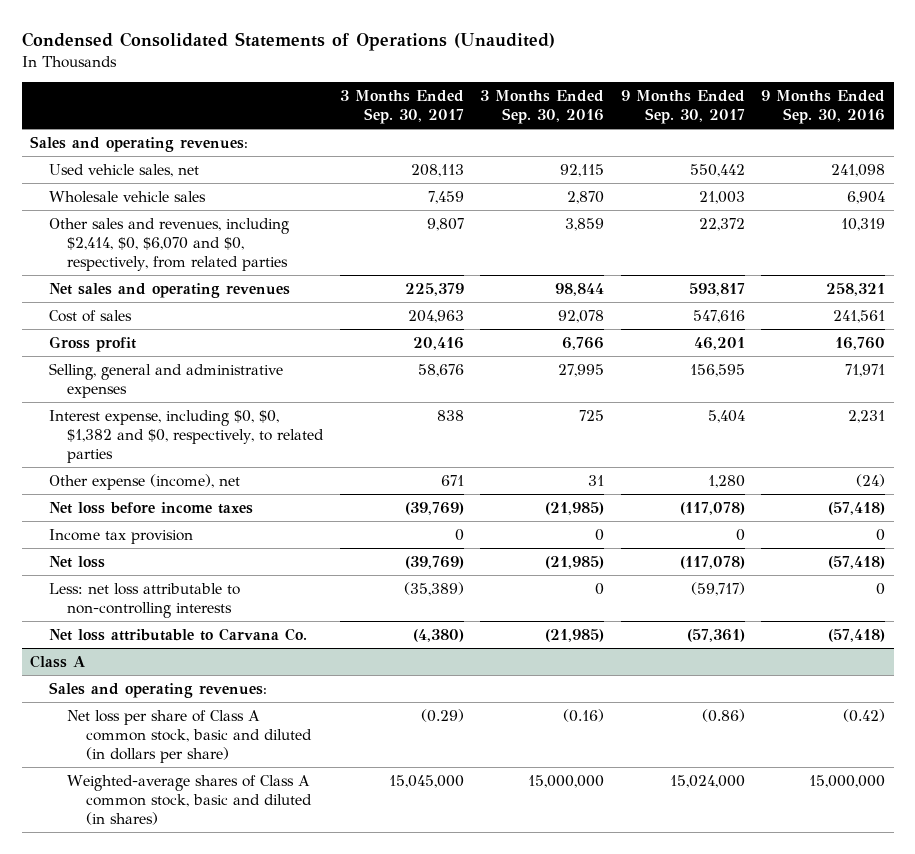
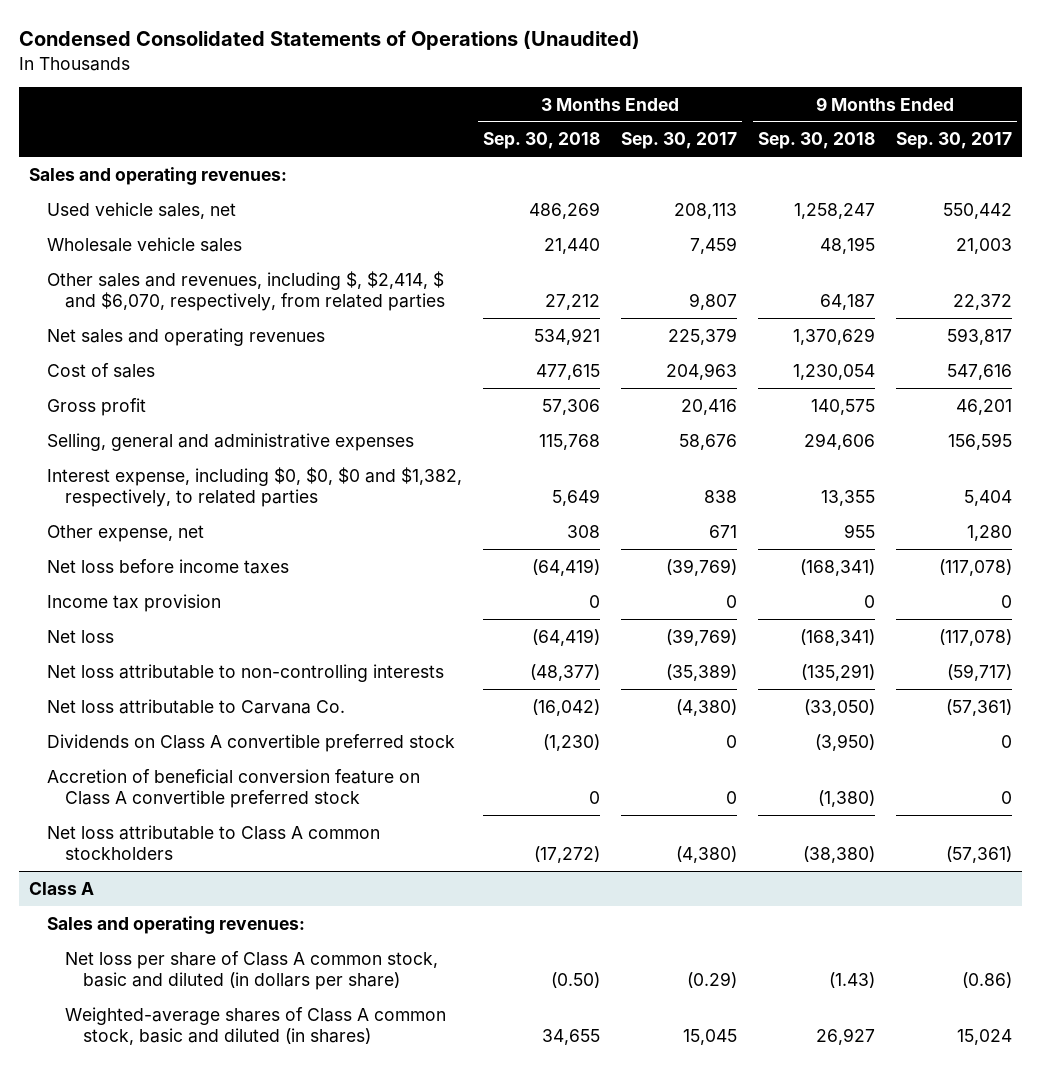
[480,89,605,125] 3 Months Ended Sep. 30, 2016 -> none
[761,89,886,125] 9 Months Ended Sep. 30, 2016 -> none
none -> [483,132,601,150] Sep. 30, 2018
none -> [758,132,876,150] Sep. 30, 2018
[48,217,289,272] Other sales and revenues, including $2,414, $0, $6,070 and $0, respectively, from related parties -> [47,270,446,312] Other sales and revenues, including $, $2,414, $ and $6,070, respectively, from related parties
[48,409,325,464] Interest expense, including $0, $0, $1,382 and $0, respectively, to related parties -> [47,466,463,508] Interest expense, including $0, $0, $0 and $1,382, respectively, to related parties
[48,473,240,490] Other expense (income), net -> [47,524,205,542] Other expense, net
[48,582,240,619] Less: net loss attributable to non-controlling interests -> [47,663,445,682] Net loss attributable to non-controlling interests
none -> [47,733,456,752] Dividends on Class A convertible preferred stock
none -> [47,768,421,809] Accretion of beneficial conversion feature on Class A convertible preferred stock
none -> [47,824,381,861] Net loss attributable to Class A common stockholders
[388,774,464,788] 15,045,000 -> [683,1029,738,1046] 15,045
[669,774,745,788] 15,024,000 -> [956,1029,1012,1046] 15,024

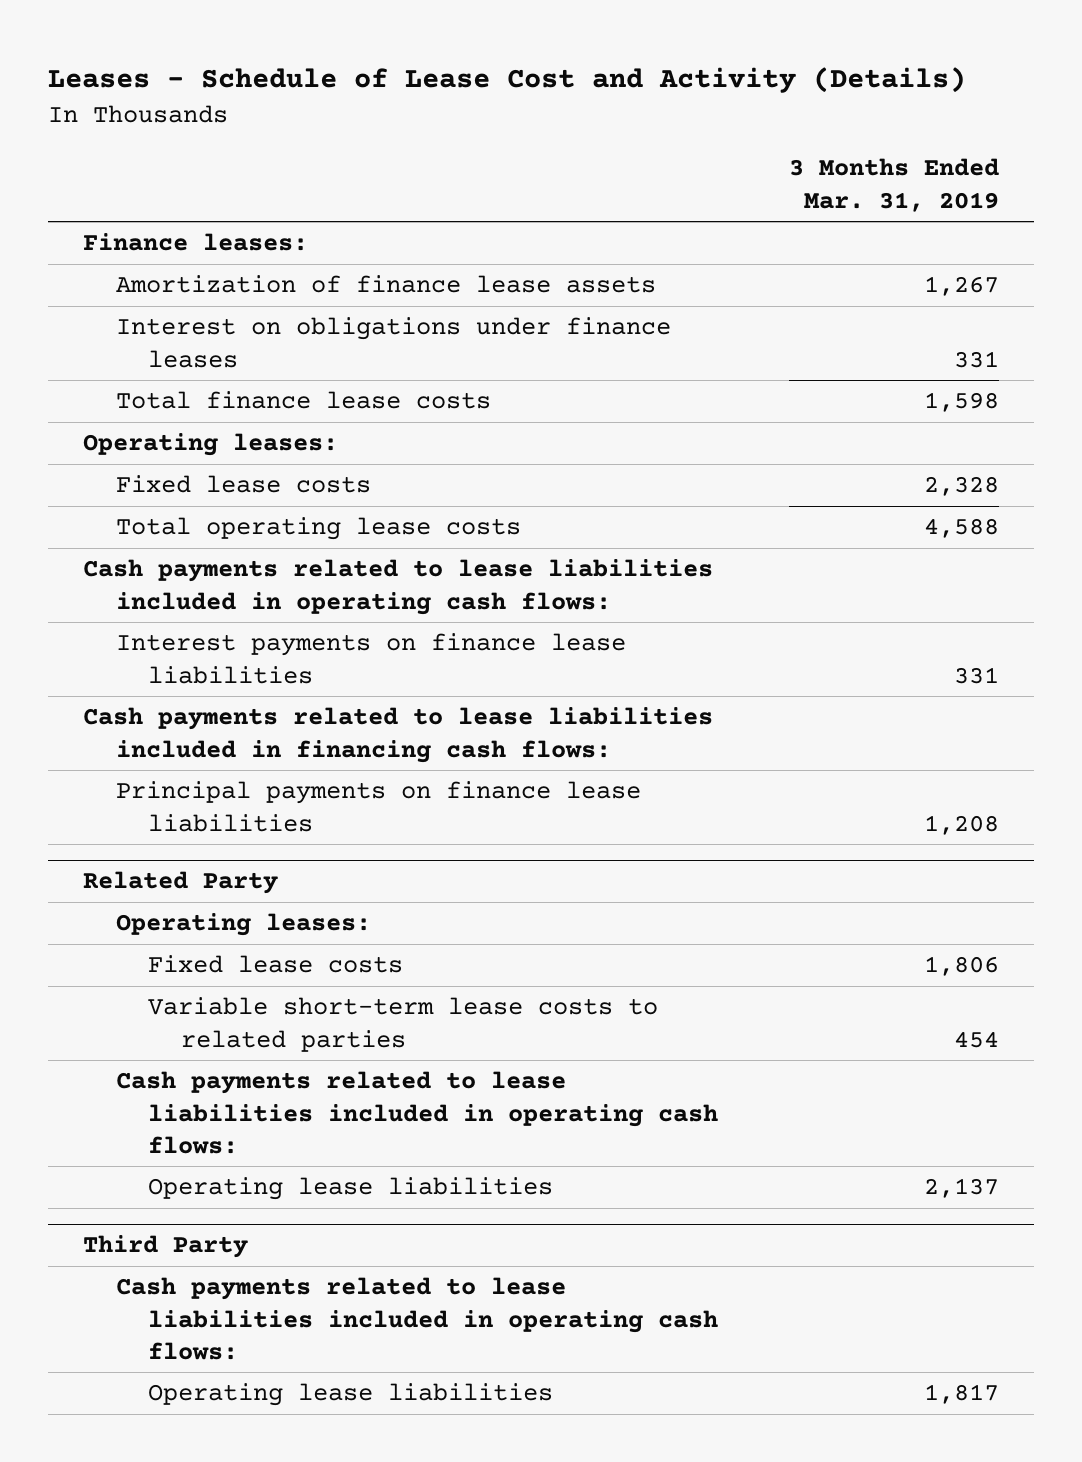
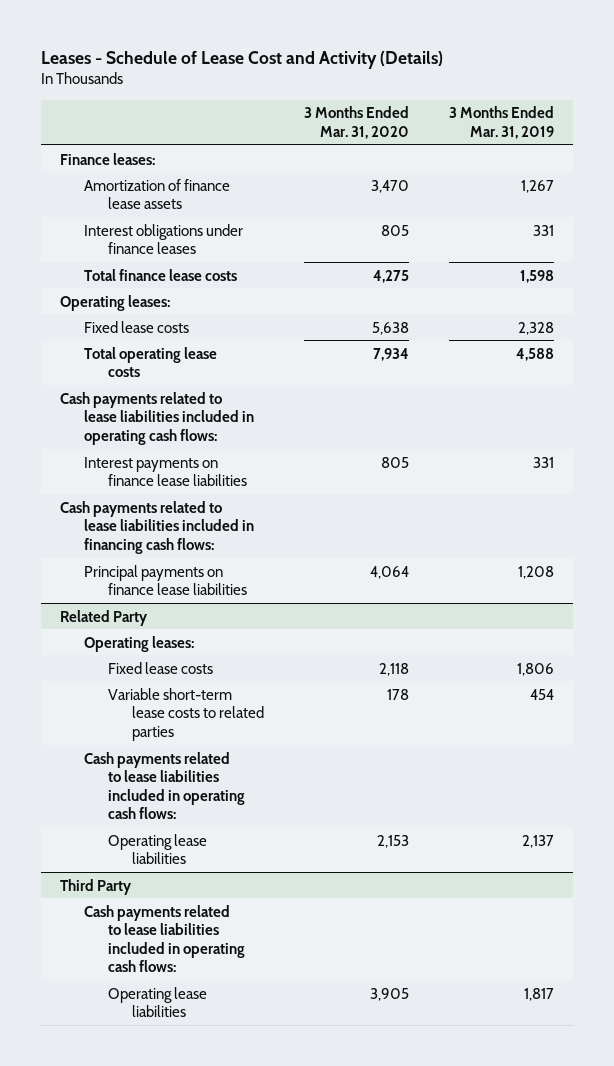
none -> [304,106,410,139] 3 Months Ended Mar. 31, 2020
[115,317,671,368] Interest on obligations under finance leases -> [84,223,244,255] Interest obligations under finance leases

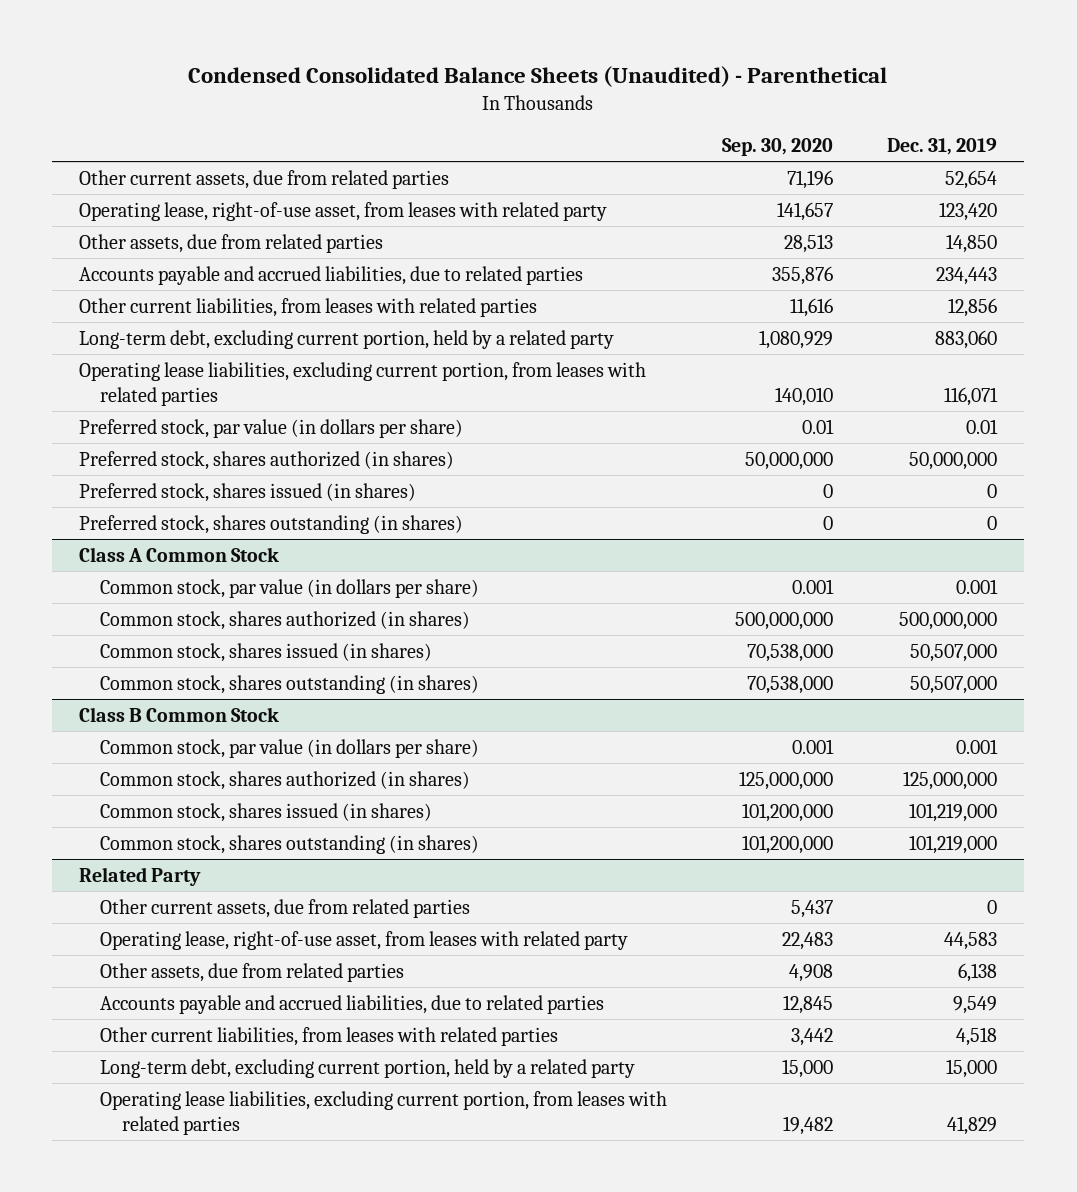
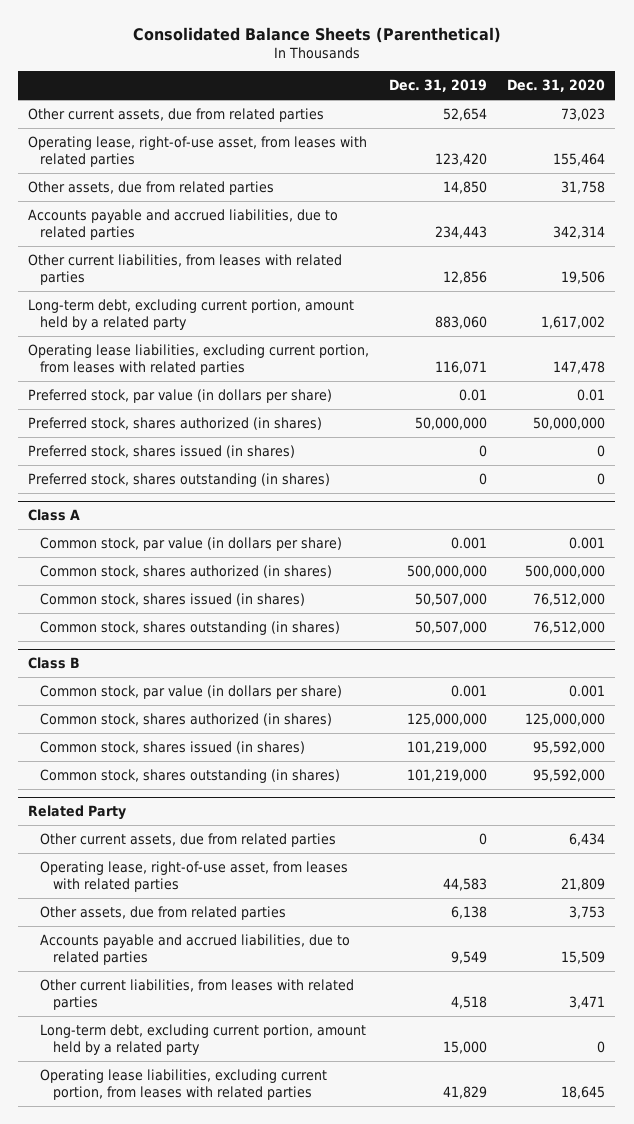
[188,65,888,87] Condensed Consolidated Balance Sheets (Unaudited) - Parenthetical -> [132,26,501,43] Consolidated Balance Sheets (Parenthetical)
[721,137,833,156] Sep. 30, 2020 -> none
none -> [507,79,606,93] Dec. 31, 2020
[79,201,608,221] Operating lease, right-of-use asset, from leases with related party -> [28,135,368,167] Operating lease, right-of-use asset, from leases with related parties
[79,329,615,349] Long-term debt, excluding current portion, held by a related party -> [28,298,355,330] Long-term debt, excluding current portion, amount held by a related party
[79,546,280,562] Class A Common Stock -> [28,509,81,522] Class A
[79,706,280,722] Class B Common Stock -> [28,657,81,670] Class B
[100,930,629,950] Operating lease, right-of-use asset, from leases with related party -> [40,860,349,892] Operating lease, right-of-use asset, from leases with related parties
[100,1058,636,1078] Long-term debt, excluding current portion, held by a related party -> [40,1023,367,1055] Long-term debt, excluding current portion, amount held by a related party

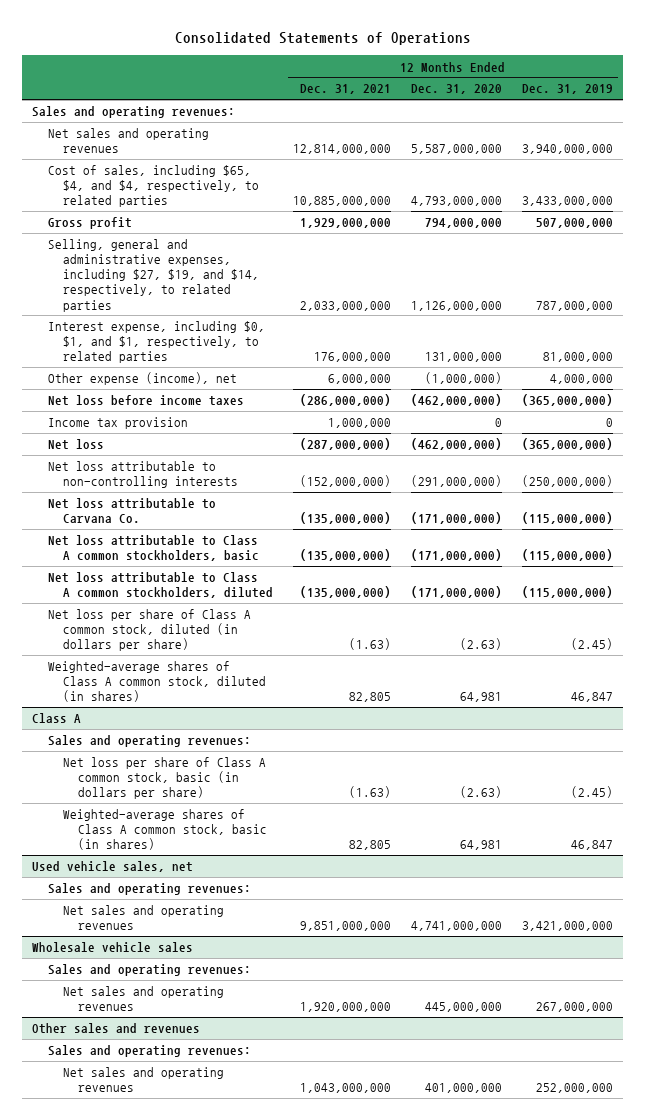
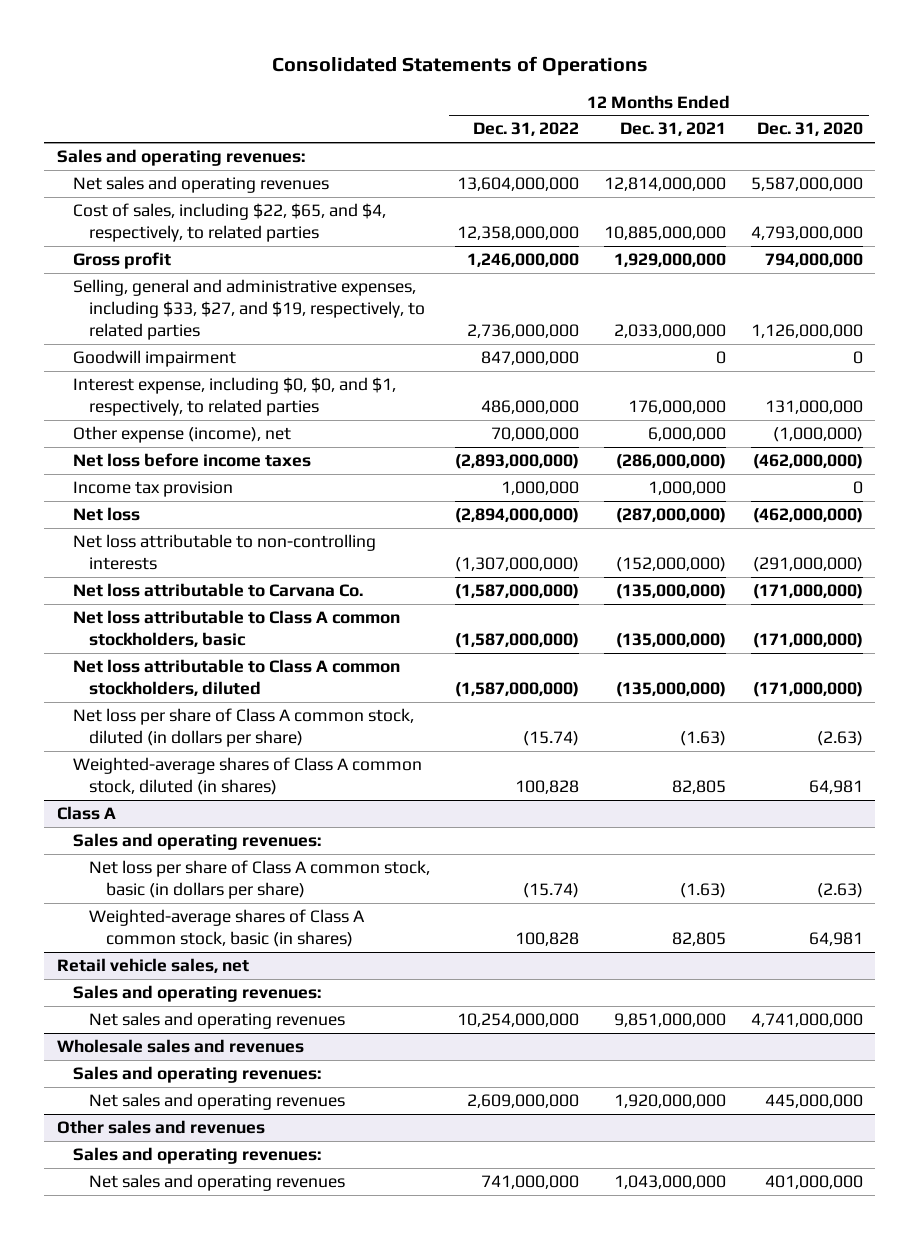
[522,84,614,95] Dec. 31, 2019 -> none
none -> [473,122,580,137] Dec. 31, 2022
[47,165,259,208] Cost of sales, including $65, $4, and $4, respectively, to related parties -> [72,203,386,243] Cost of sales, including $22, $65, and $4, respectively, to related parties
[47,239,259,312] Selling, general and administrative expenses, including $27, $19, and $14, respectively, to related parties -> [72,279,426,341] Selling, general and administrative expenses, including $33, $27, and $19, respectively, to related parties
none -> [72,350,236,368] Goodwill impairment
[47,321,265,364] Interest expense, including $0, $1, and $1, respectively, to related parties -> [72,377,396,417] Interest expense, including $0, $0, and $1, respectively, to related parties
[32,861,194,873] Used vehicle sales, net -> [56,958,249,974] Retail vehicle sales, net
[32,942,194,953] Wholesale vehicle sales -> [56,1039,304,1054] Wholesale sales and revenues

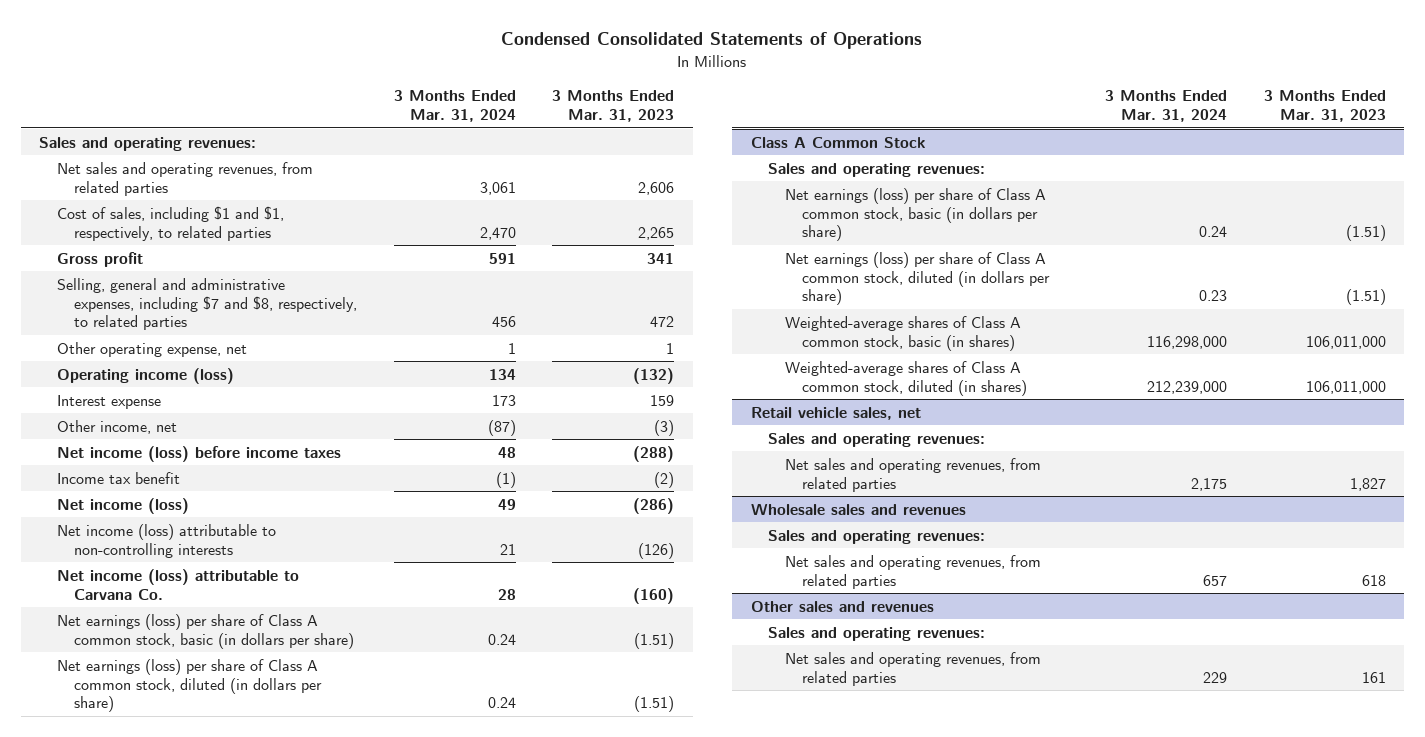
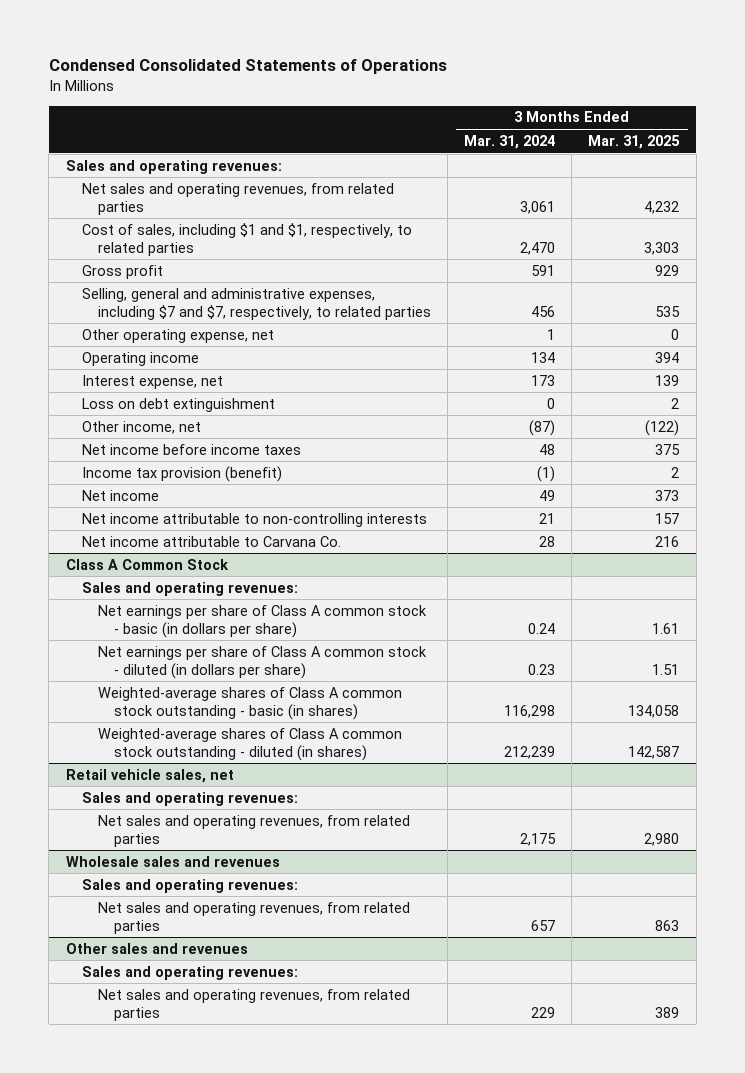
[552,90,675,123] 3 Months Ended Mar. 31, 2023 -> none
none -> [588,134,681,149] Mar. 31, 2025
[56,277,357,331] Selling, general and administrative expenses, including $7 and $8, respectively, to related parties -> [81,287,431,320] Selling, general and administrative expenses, including $7 and $7, respectively, to related parties
[56,367,234,384] Operating income (loss) -> [81,351,199,366] Operating income
[56,394,161,409] Interest expense -> [81,374,223,389] Interest expense, net
none -> [81,397,275,412] Loss on debt extinguishment
[56,613,354,649] Net earnings (loss) per share of Class A common stock, basic (in dollars per share) -> none
[56,658,322,713] Net earnings (loss) per share of Class A common stock, diluted (in dollars per share) -> none
[56,445,341,462] Net income (loss) before income taxes -> [81,443,301,455] Net income before income taxes
[56,471,180,484] Income tax benefit -> [81,465,282,482] Income tax provision (benefit)
[56,497,189,514] Net income (loss) -> [81,489,159,501] Net income
[56,523,276,558] Net income (loss) attributable to non-controlling interests -> [81,512,427,527] Net income attributable to non-controlling interests
[56,568,299,600] Net income (loss) attributable to Carvana Co. -> [81,535,341,547] Net income attributable to Carvana Co.
[785,187,1047,242] Net earnings (loss) per share of Class A common stock, basic (in dollars per share) -> [97,604,427,638] Net earnings per share of Class A common stock - basic (in dollars per share)
[785,251,1051,306] Net earnings (loss) per share of Class A common stock, diluted (in dollars per share) -> [97,645,427,679] Net earnings per share of Class A common stock - diluted (in dollars per share)
[785,315,1022,351] Weighted-average shares of Class A common stock, basic (in shares) -> [97,686,402,720] Weighted-average shares of Class A common stock outstanding - basic (in shares)
[1146,335,1227,349] 116,298,000 -> [504,704,556,718] 116,298
[785,360,1028,396] Weighted-average shares of Class A common stock, diluted (in shares) -> [97,727,402,761] Weighted-average shares of Class A common stock outstanding - diluted (in shares)
[1146,380,1227,394] 212,239,000 -> [504,745,556,759] 212,239

